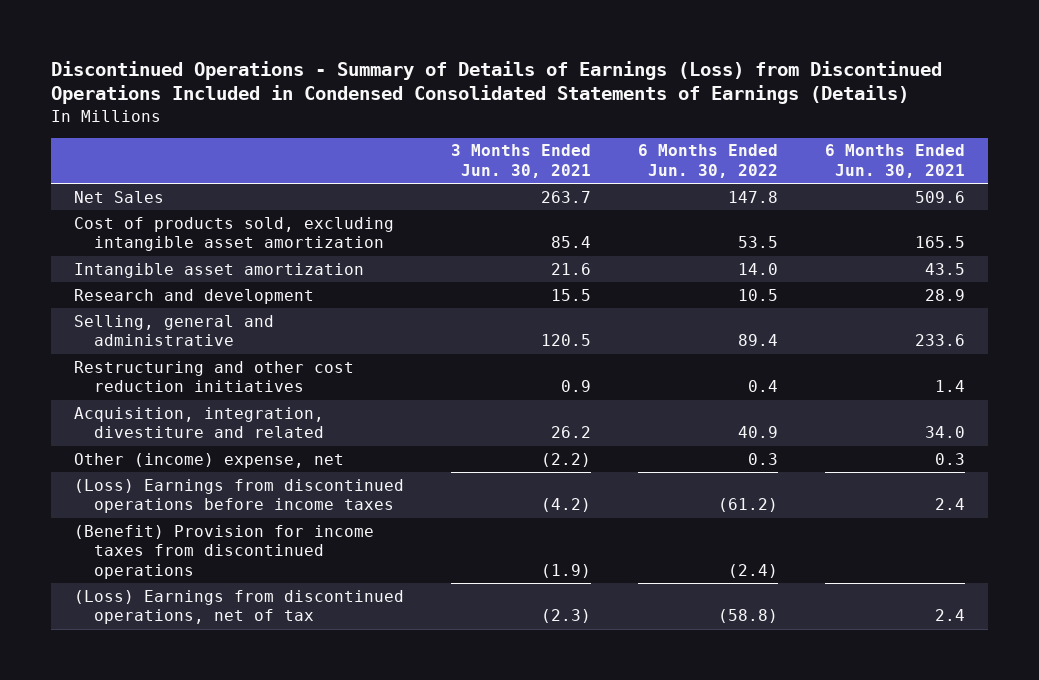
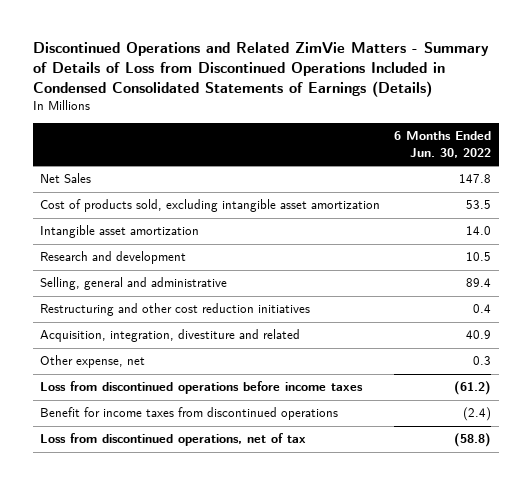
[50,60,942,105] Discontinued Operations - Summary of Details of Earnings (Loss) from Discontinued Operations Included in Condensed Consolidated Statements of Earnings (Details) -> [32,41,489,97] Discontinued Operations and Related ZimVie Matters - Summary of Details of Loss from Discontinued Operations Included in Condensed Consolidated Statements of Earnings (Details)
[451,144,592,178] 3 Months Ended Jun. 30, 2021 -> none
[824,144,965,178] 6 Months Ended Jun. 30, 2021 -> none
[74,452,345,468] Other (income) expense, net -> [39,355,145,369] Other expense, net
[74,478,405,514] (Loss) Earnings from discontinued operations before income taxes -> [39,381,363,395] Loss from discontinued operations before income taxes
[74,524,375,579] (Benefit) Provision for income taxes from discontinued operations -> [39,407,338,421] Benefit for income taxes from discontinued operations
[74,589,405,625] (Loss) Earnings from discontinued operations, net of tax -> [39,433,306,447] Loss from discontinued operations, net of tax

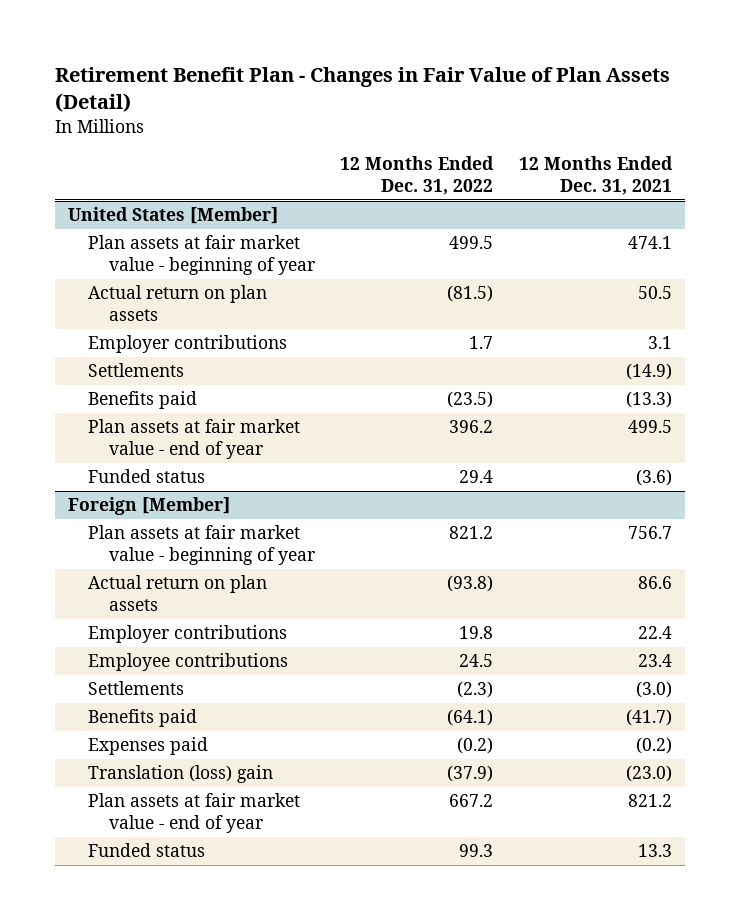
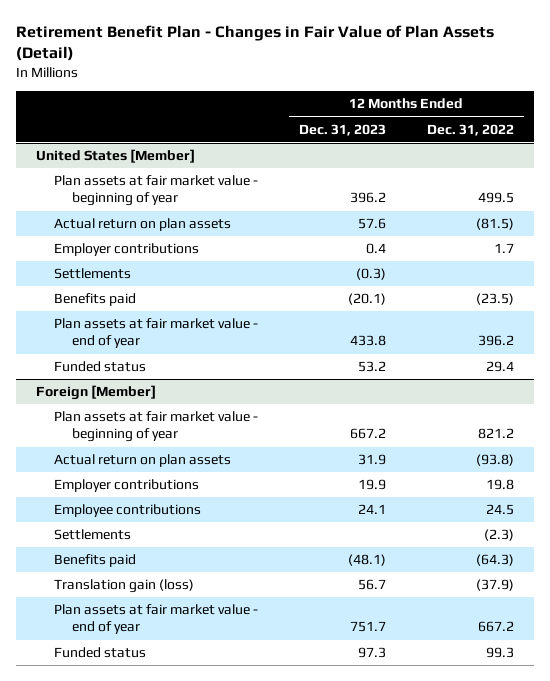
[518,156,673,195] 12 Months Ended Dec. 31, 2021 -> none
none -> [298,123,386,136] Dec. 31, 2023
[88,737,209,756] Expenses paid -> none
[447,709,494,727] (64.1) -> [475,554,514,567] (64.3)
[88,765,274,784] Translation (loss) gain -> [54,579,195,594] Translation gain (loss)

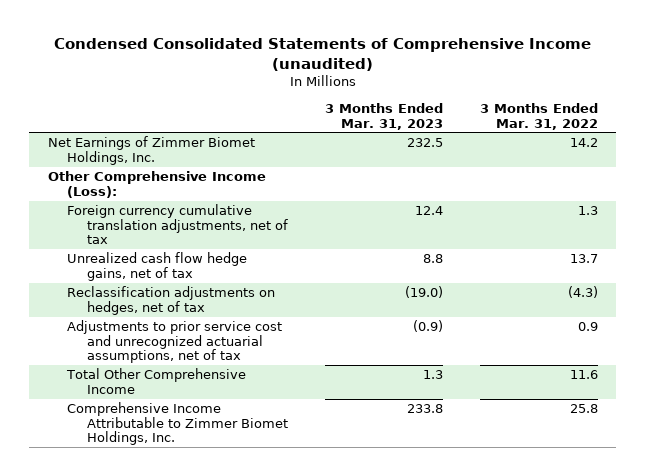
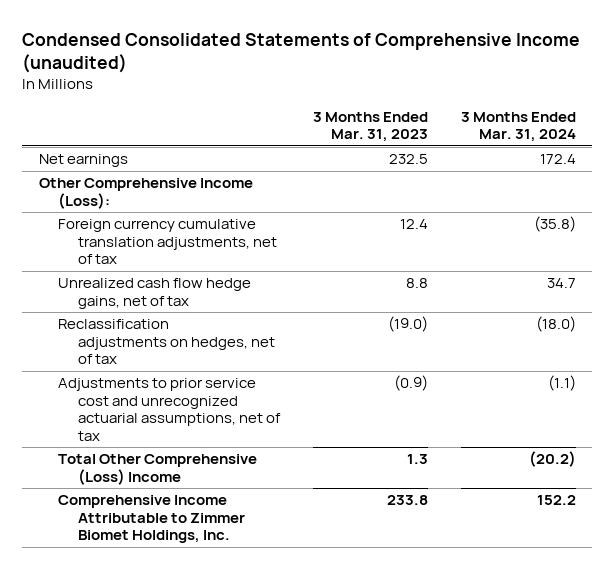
[479,102,598,130] 3 Months Ended Mar. 31, 2022 -> none
none -> [460,111,576,143] 3 Months Ended Mar. 31, 2024
[47,136,255,165] Net Earnings of Zimmer Biomet Holdings, Inc. -> [38,154,128,168] Net earnings
[66,368,247,394] Total Other Comprehensive Income -> [58,454,258,485] Total Other Comprehensive (Loss) Income

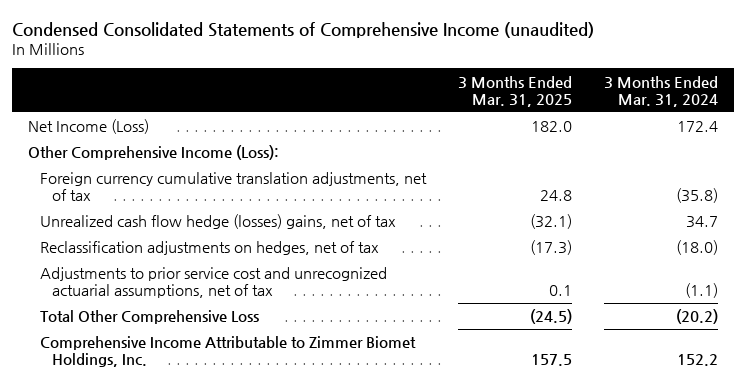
[312,111,428,143] 3 Months Ended Mar. 31, 2023 -> none
none -> [458,75,573,107] 3 Months Ended Mar. 31, 2025
[38,154,128,168] Net earnings -> [28,119,150,135] Net Income (Loss)
[58,278,252,309] Unrealized cash flow hedge gains, net of tax -> [40,214,397,230] Unrealized cash flow hedge (losses) gains, net of tax
[58,454,258,485] Total Other Comprehensive (Loss) Income -> [40,310,260,325] Total Other Comprehensive Loss

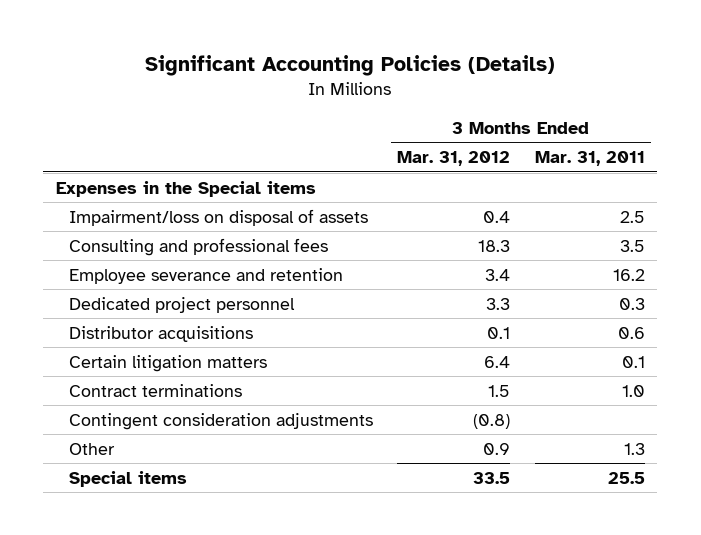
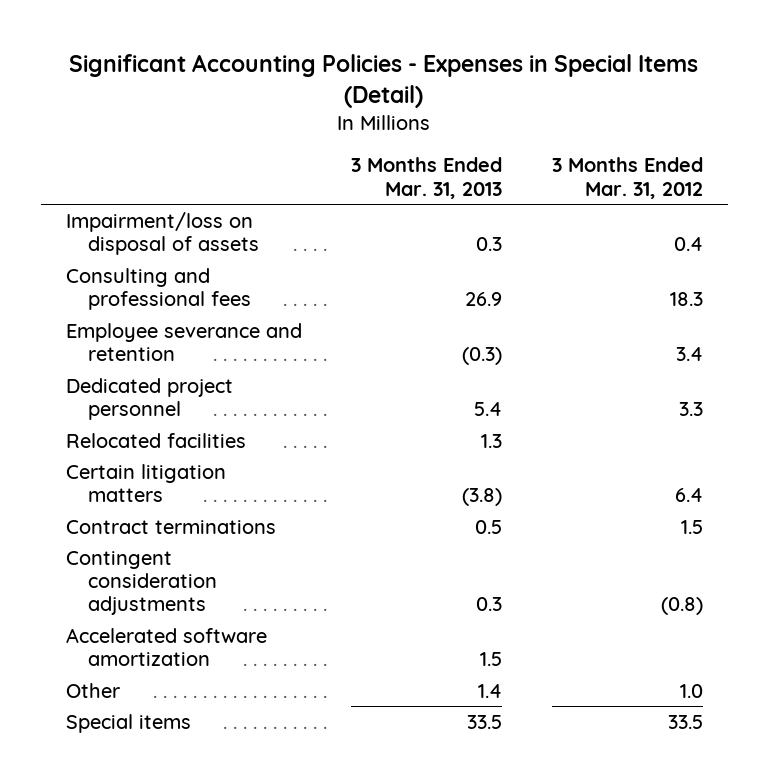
[145,55,556,77] Significant Accounting Policies (Details) -> [69,53,699,108] Significant Accounting Policies - Expenses in Special Items (Detail)
[535,151,646,167] Mar. 31, 2011 -> none
none -> [351,157,503,199] 3 Months Ended Mar. 31, 2013
[55,180,316,197] Expenses in the Special items -> none
[68,325,253,342] Distributor acquisitions -> none
none -> [65,432,246,448] Relocated facilities
none -> [65,627,267,667] Accelerated software amortization
[483,442,511,455] 0.9 -> [680,683,704,698] 1.0

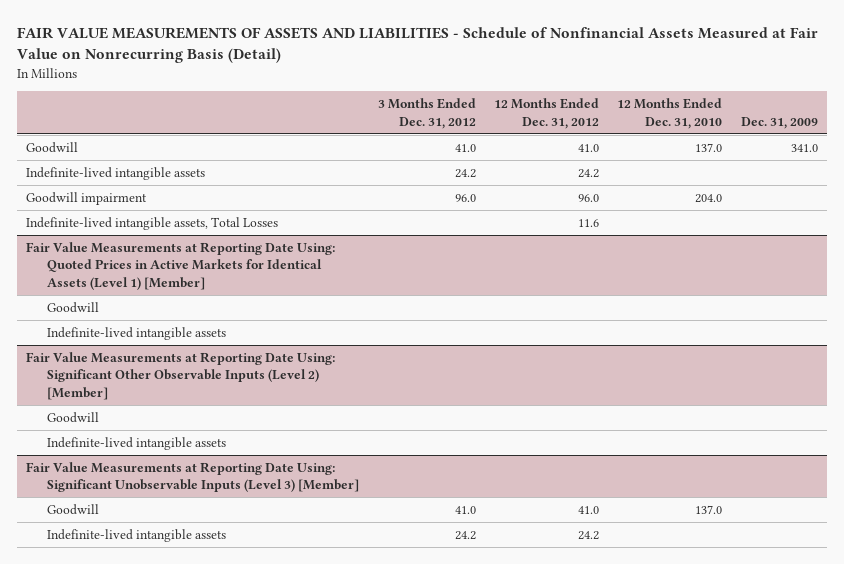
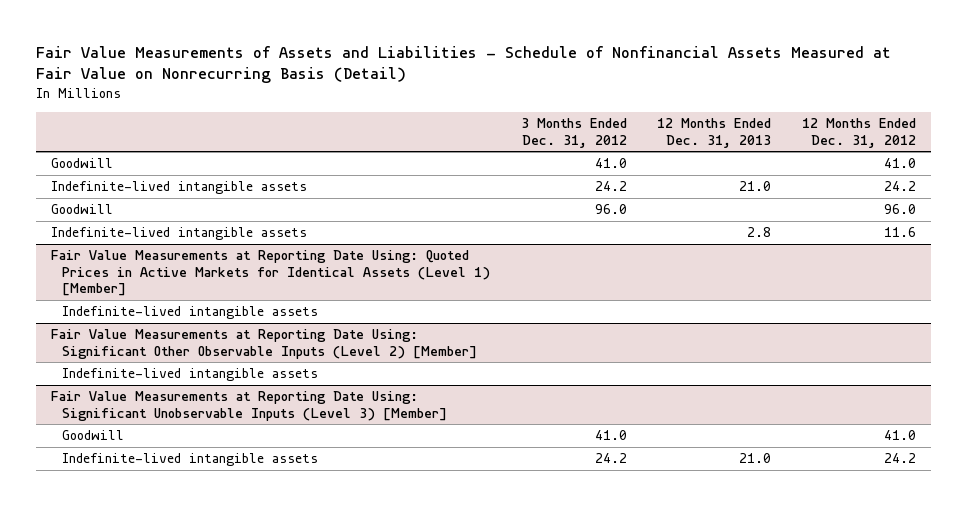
[17,27,819,64] FAIR VALUE MEASUREMENTS OF ASSETS AND LIABILITIES - Schedule of Nonfinancial Assets Measured at Fair Value on Nonrecurring Basis (Detail) -> [35,45,891,84] Fair Value Measurements of Assets and Liabilities - Schedule of Nonfinancial Assets Measured at Fair Value on Nonrecurring Basis (Detail)
[617,98,723,129] 12 Months Ended Dec. 31, 2010 -> none
[740,116,818,129] Dec. 31, 2009 -> none
none -> [657,118,772,148] 12 Months Ended Dec. 31, 2013
[26,191,148,205] Goodwill impairment -> [51,204,114,215] Goodwill
[26,216,279,230] Indefinite-lived intangible assets, Total Losses -> [51,227,308,241] Indefinite-lived intangible assets
[47,301,100,313] Goodwill -> none
[47,411,100,423] Goodwill -> none

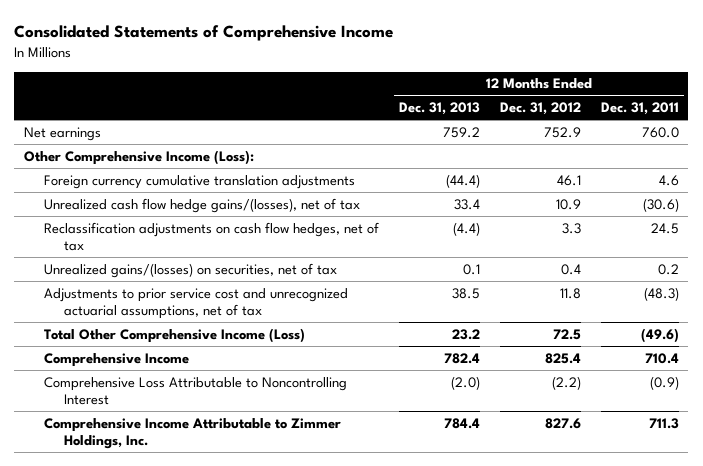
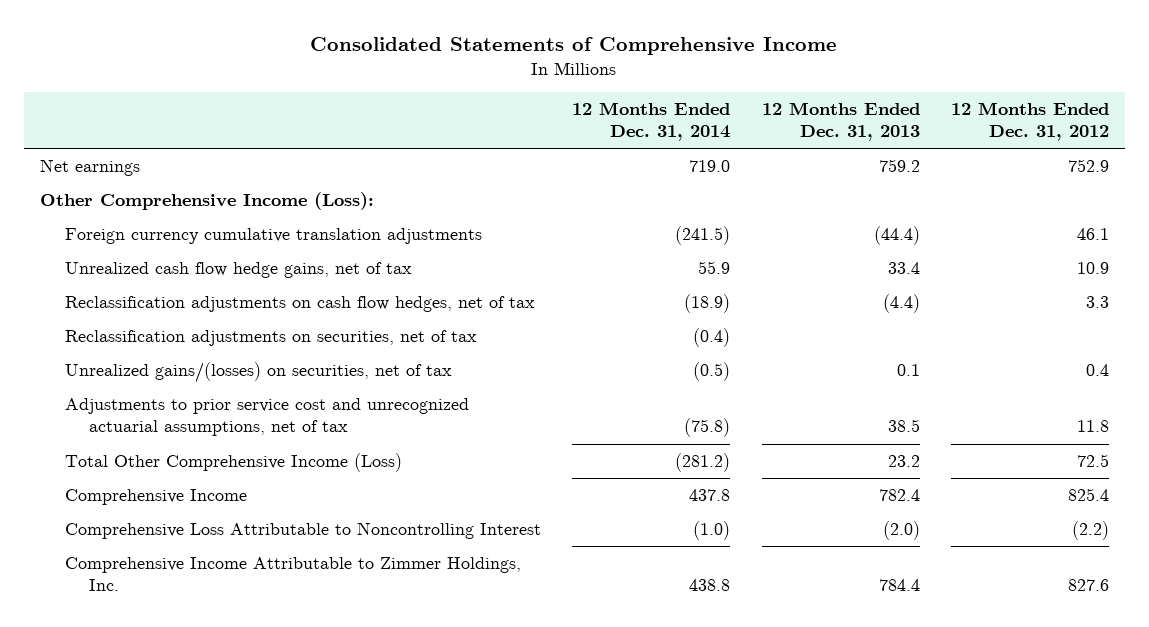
[600,102,679,116] Dec. 31, 2011 -> none
none -> [572,102,731,142] 12 Months Ended Dec. 31, 2014
[44,197,361,213] Unrealized cash flow hedge gains/(losses), net of tax -> [64,262,412,279] Unrealized cash flow hedge gains, net of tax
none -> [64,330,477,347] Reclassification adjustments on securities, net of tax

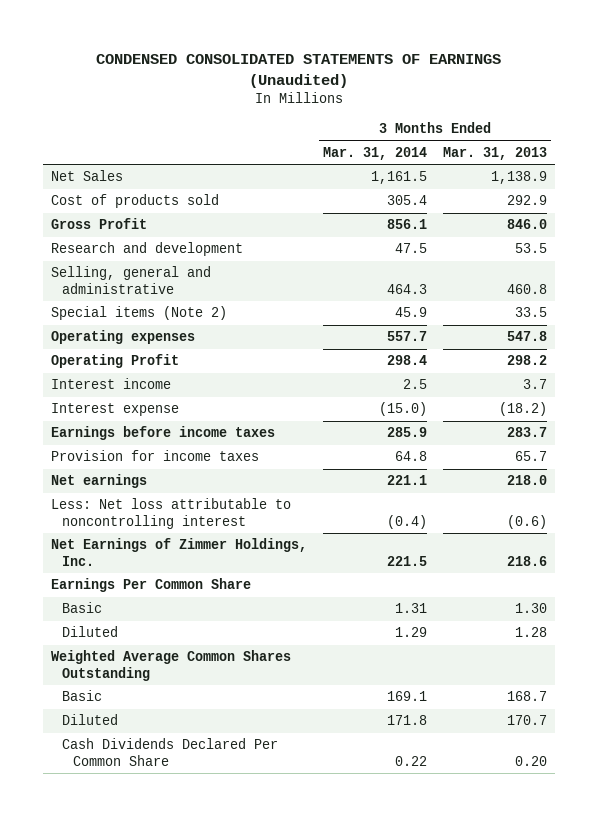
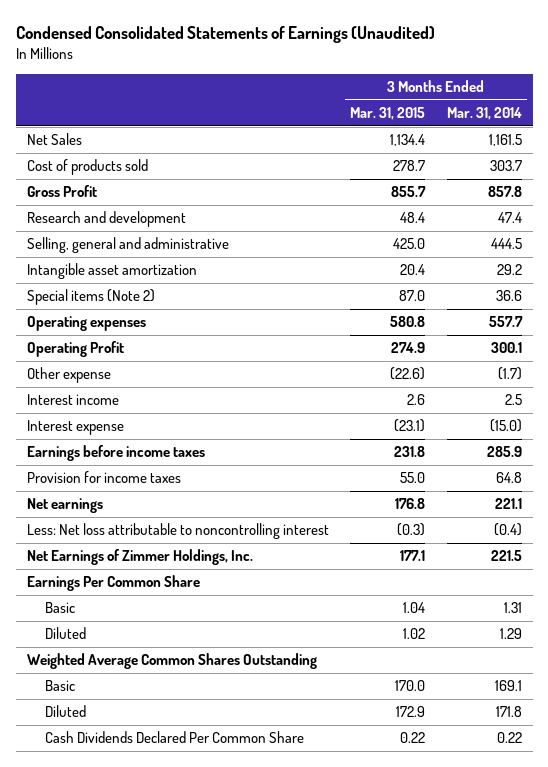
[96,54,502,89] CONDENSED CONSOLIDATED STATEMENTS OF EARNINGS (Unaudited) -> [15,25,435,43] Condensed Consolidated Statements of Earnings (Unaudited)
[442,146,547,160] Mar. 31, 2013 -> none
none -> [350,107,426,121] Mar. 31, 2015
[387,195,428,206] 305.4 -> [489,160,522,172] 303.7
[387,219,428,230] 856.1 -> [487,186,522,198] 857.8
[395,243,428,254] 47.5 -> [497,212,522,224] 47.4
[387,283,428,294] 464.3 -> [490,238,522,250] 444.5
none -> [26,263,197,280] Intangible asset amortization
[395,307,428,318] 45.9 -> [495,290,522,302] 36.6
[387,355,428,366] 298.4 -> [490,342,522,354] 300.1
none -> [26,367,111,384] Other expense

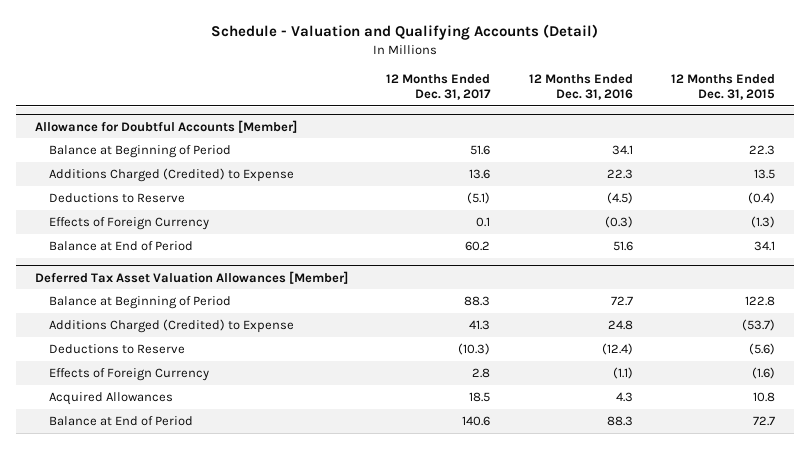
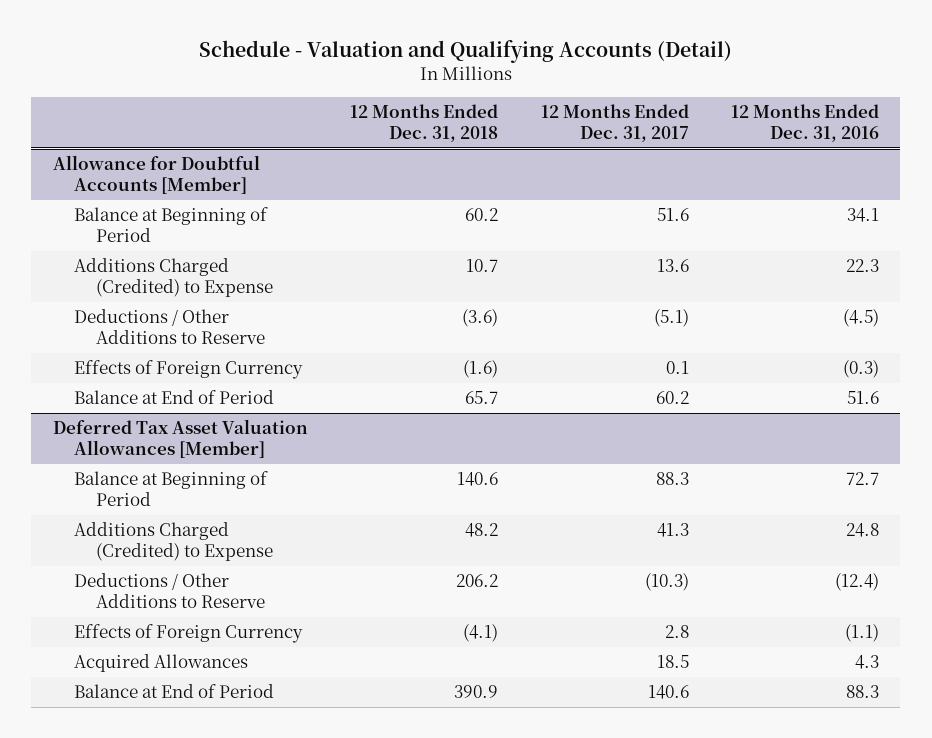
[671,73,776,101] 12 Months Ended Dec. 31, 2015 -> none
none -> [350,104,499,142] 12 Months Ended Dec. 31, 2018
[49,192,186,203] Deductions to Reserve -> [74,309,266,345] Deductions / Other Additions to Reserve
[49,343,186,354] Deductions to Reserve -> [74,573,266,609] Deductions / Other Additions to Reserve

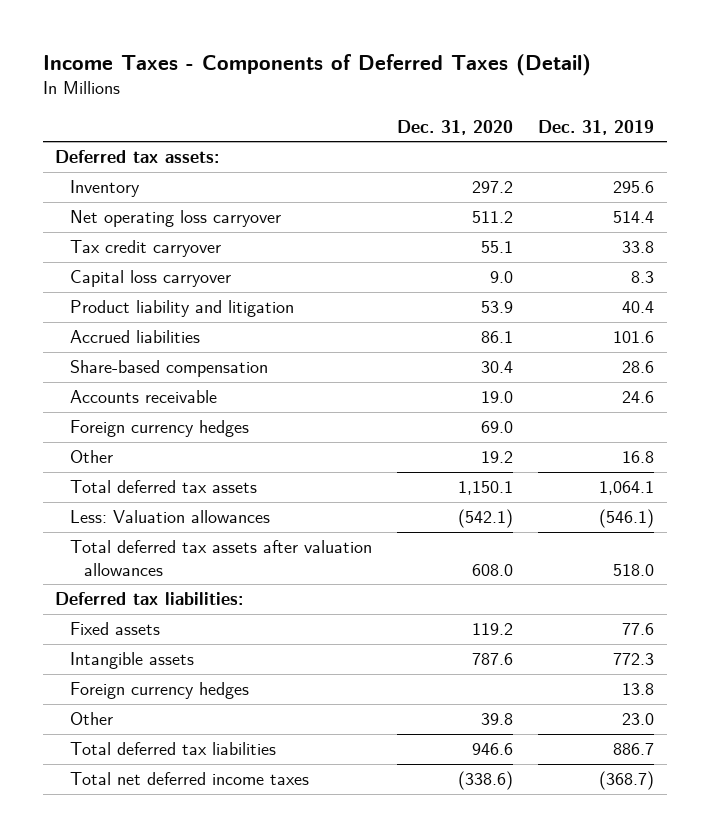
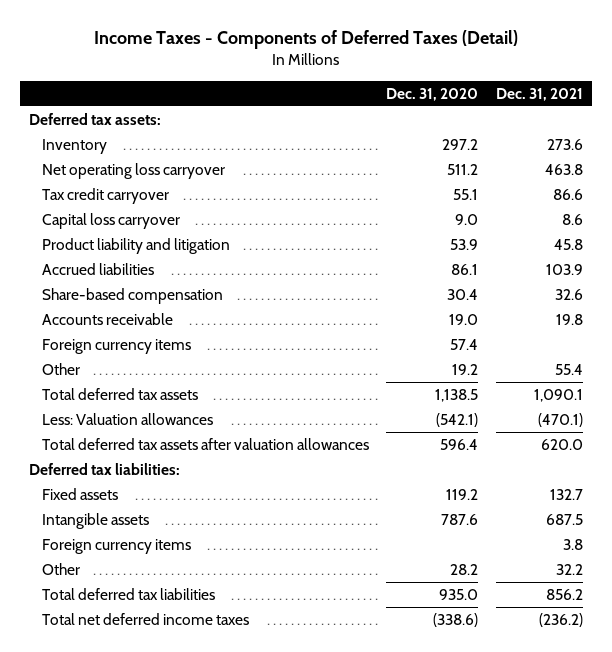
[538,119,655,135] Dec. 31, 2019 -> none
none -> [495,87,583,101] Dec. 31, 2021
[69,420,249,438] Foreign currency hedges -> [41,338,191,354] Foreign currency items
[480,421,513,434] 69.0 -> [450,338,479,350] 57.4
[457,481,513,496] 1,150.1 -> [435,388,479,402] 1,138.5
[471,563,513,576] 608.0 -> [440,438,479,450] 596.4
[69,682,249,700] Foreign currency hedges -> [41,538,191,554] Foreign currency items
[480,713,513,726] 39.8 -> [450,563,479,575] 28.2
[471,743,513,756] 946.6 -> [439,588,479,600] 935.0

